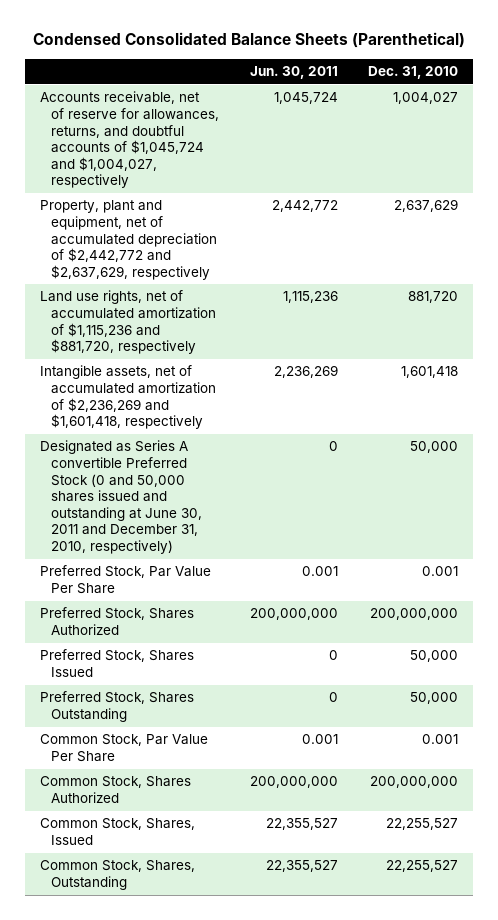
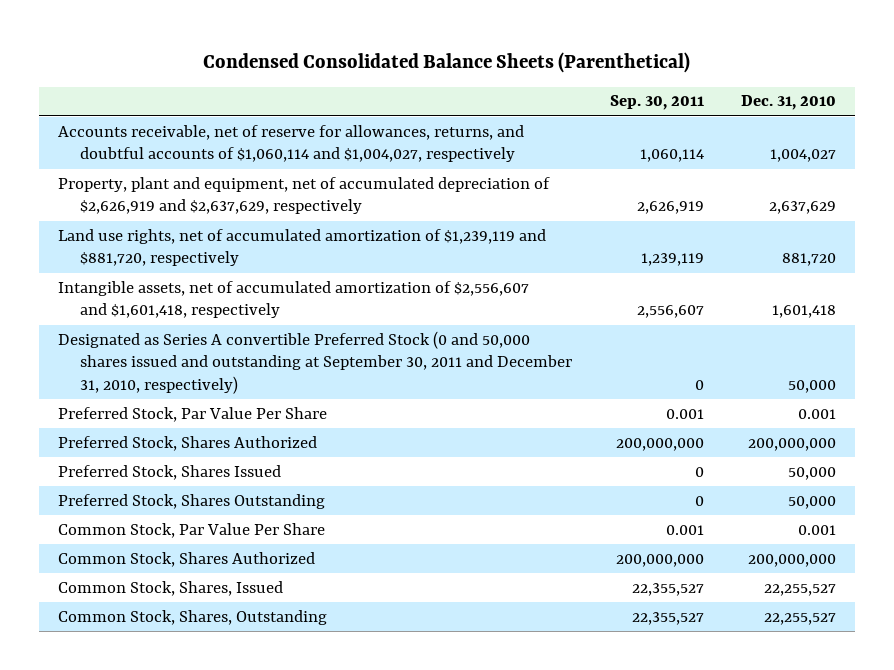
[249,66,338,80] Jun. 30, 2011 -> none
none -> [609,95,704,111] Sep. 30, 2011
[39,91,220,189] Accounts receivable, net of reserve for allowances, returns, and doubtful accounts of $1,045,724 and $1,004,027, respectively -> [57,124,524,163] Accounts receivable, net of reserve for allowances, returns, and doubtful accounts of $1,060,114 and $1,004,027, respectively
[39,200,218,280] Property, plant and equipment, net of accumulated depreciation of $2,442,772 and $2,637,629, respectively -> [57,176,550,215] Property, plant and equipment, net of accumulated depreciation of $2,626,919 and $2,637,629, respectively
[39,290,217,355] Land use rights, net of accumulated amortization of $1,115,236 and $881,720, respectively -> [57,228,546,267] Land use rights, net of accumulated amortization of $1,239,119 and $881,720, respectively
[39,365,217,430] Intangible assets, net of accumulated amortization of $2,236,269 and $1,601,418, respectively -> [57,280,529,319] Intangible assets, net of accumulated amortization of $2,556,607 and $1,601,418, respectively
[39,440,203,554] Designated as Series A convertible Preferred Stock (0 and 50,000 shares issued and outstanding at June 30, 2011 and December 31, 2010, respectively) -> [57,330,573,395] Designated as Series A convertible Preferred Stock (0 and 50,000 shares issued and outstanding at September 30, 2011 and December 31, 2010, respectively)

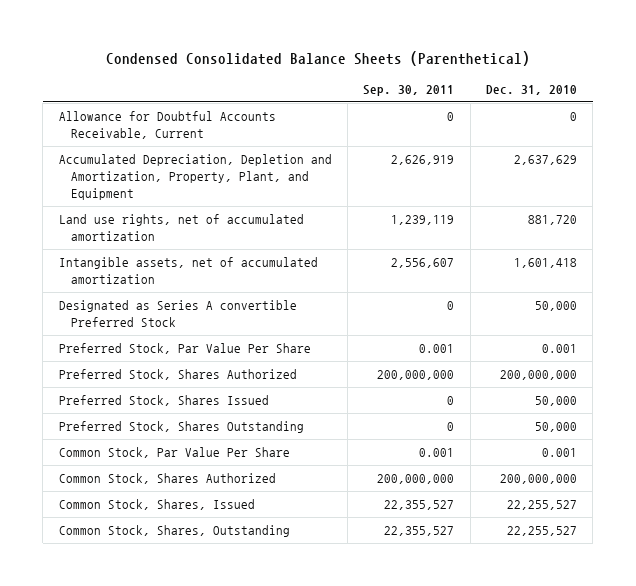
[57,330,573,395] Designated as Series A convertible Preferred Stock (0 and 50,000 shares issued and outstanding at September 30, 2011 and December 31, 2010, respectively) -> none
[57,124,524,163] Accounts receivable, net of reserve for allowances, returns, and doubtful accounts of $1,060,114 and $1,004,027, respectively -> [58,111,276,140] Allowance for Doubtful Accounts Receivable, Current
[639,149,704,163] 1,060,114 -> [447,112,455,122] 0
[770,149,837,163] 1,004,027 -> [570,112,578,122] 0
[57,176,550,215] Property, plant and equipment, net of accumulated depreciation of $2,626,919 and $2,637,629, respectively -> [58,154,332,200] Accumulated Depreciation, Depletion and Amortization, Property, Plant, and Equipment
[57,228,546,267] Land use rights, net of accumulated amortization of $1,239,119 and $881,720, respectively -> [58,214,304,242] Land use rights, net of accumulated amortization
[57,280,529,319] Intangible assets, net of accumulated amortization of $2,556,607 and $1,601,418, respectively -> [58,257,318,285] Intangible assets, net of accumulated amortization
none -> [58,300,297,328] Designated as Series A convertible Preferred Stock

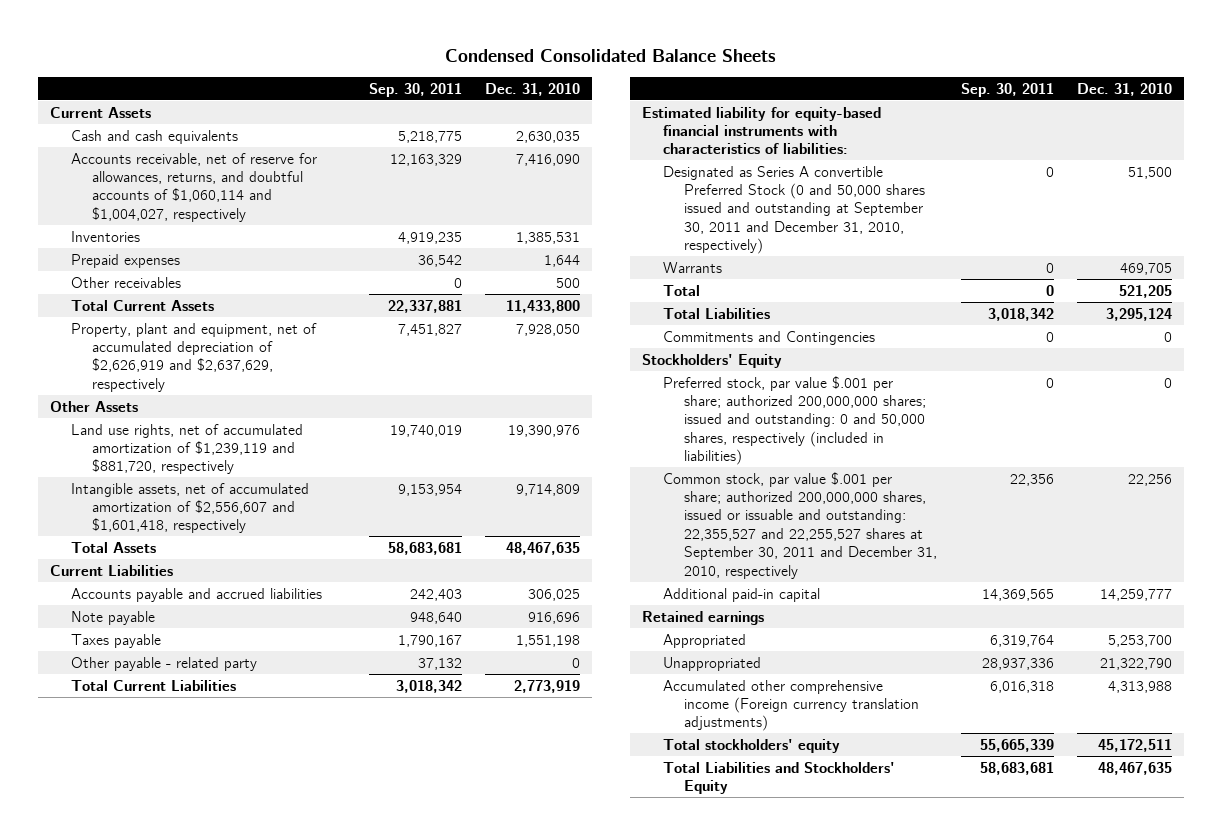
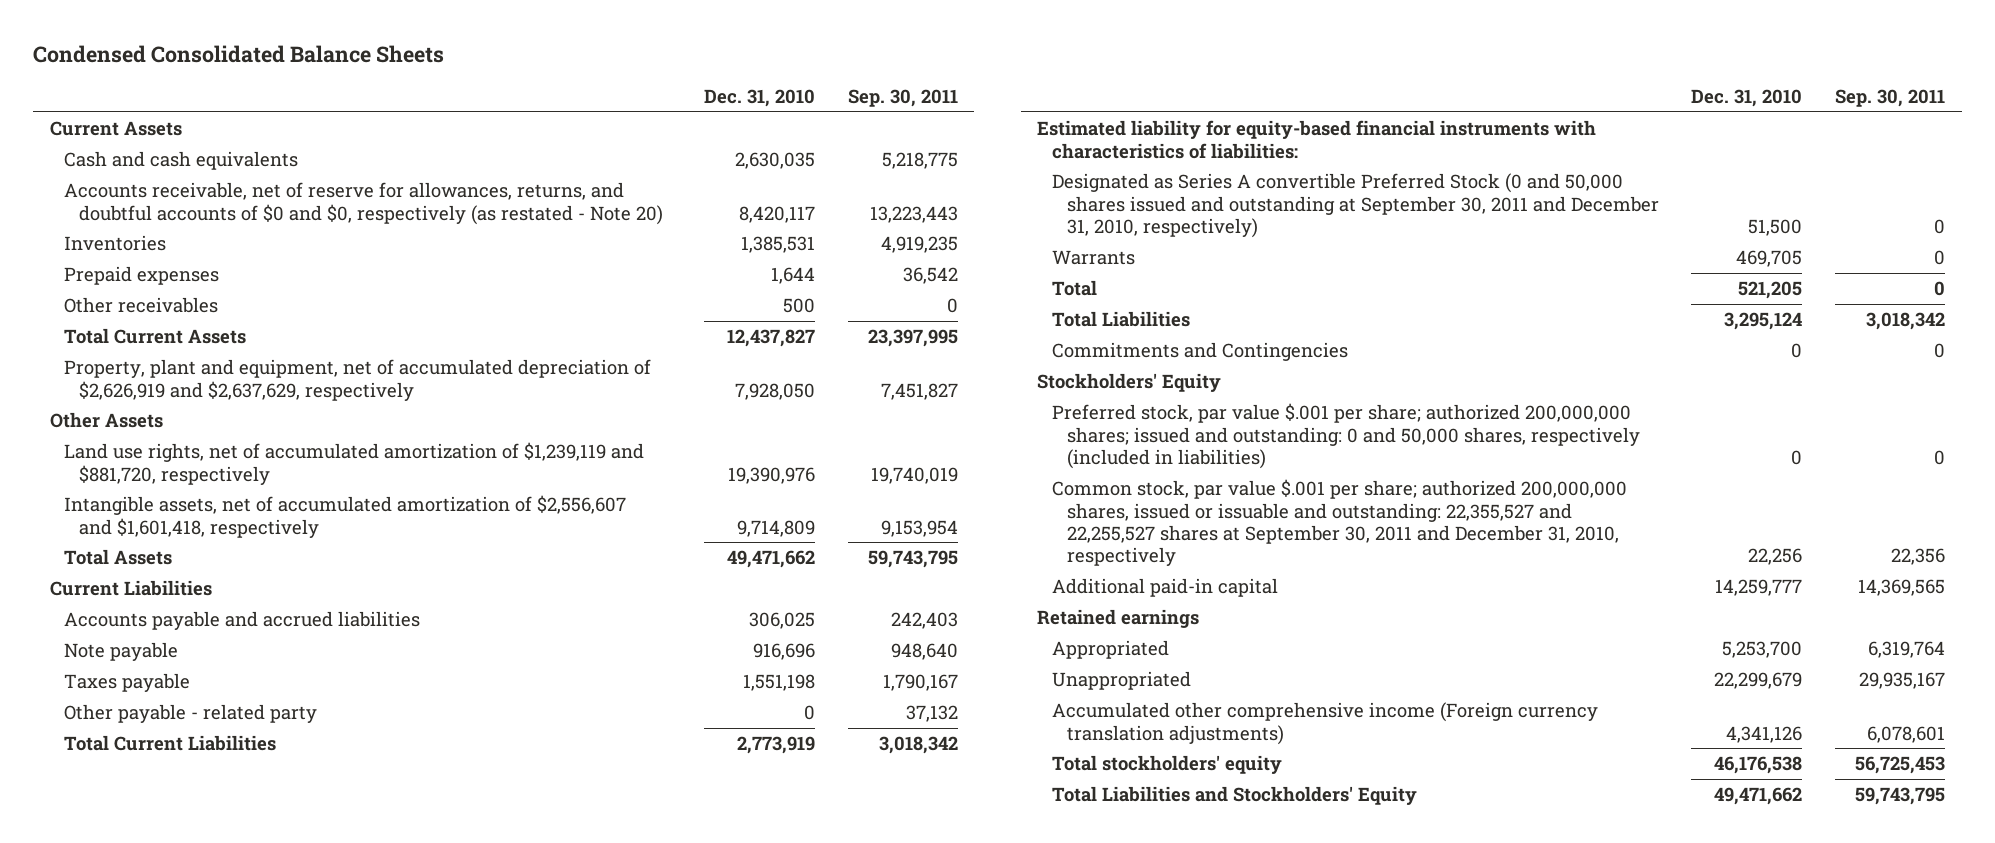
[71,152,318,222] Accounts receivable, net of reserve for allowances, returns, and doubtful accounts of $1,060,114 and $1,004,027, respectively -> [64,182,664,225] Accounts receivable, net of reserve for allowances, returns, and doubtful accounts of $0 and $0, respectively (as restated - Note 20)
[389,153,462,166] 12,163,329 -> [869,205,958,223] 13,223,443
[516,153,581,166] 7,416,090 -> [738,205,815,223] 8,420,117
[387,299,462,313] 22,337,881 -> [867,329,958,348] 23,397,995
[506,299,581,313] 11,433,800 -> [726,329,815,348] 12,437,827
[387,541,462,555] 58,683,681 -> [867,550,958,569] 59,743,795
[506,541,581,555] 48,467,635 -> [726,550,815,569] 49,471,662
[981,657,1054,670] 28,937,336 -> [1859,672,1946,690] 29,935,167
[1100,657,1173,670] 21,322,790 -> [1714,672,1803,690] 22,299,679
[989,680,1054,693] 6,016,318 -> [1867,725,1946,743] 6,078,601
[1108,680,1173,693] 4,313,988 -> [1726,725,1803,743] 4,341,126
[979,738,1054,752] 55,665,339 -> [1855,756,1946,775] 56,725,453
[1098,738,1173,752] 45,172,511 -> [1714,756,1803,775] 46,176,538
[979,761,1054,775] 58,683,681 -> [1855,787,1946,806] 59,743,795
[1098,761,1173,775] 48,467,635 -> [1714,787,1803,806] 49,471,662

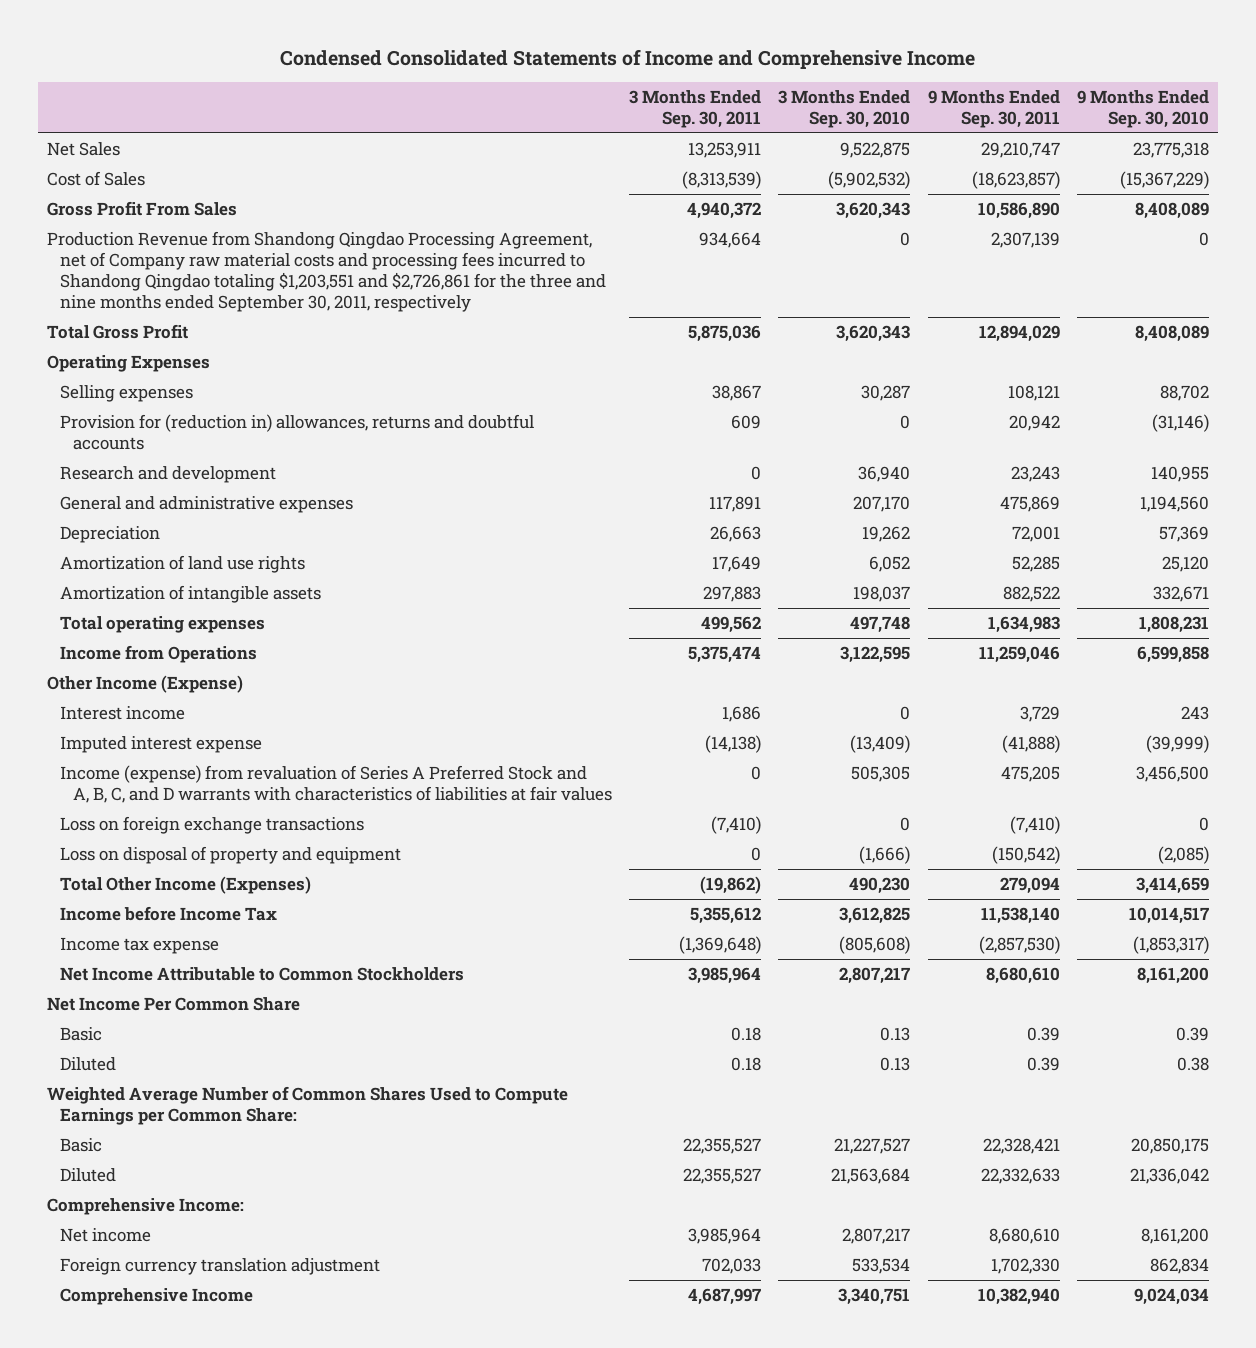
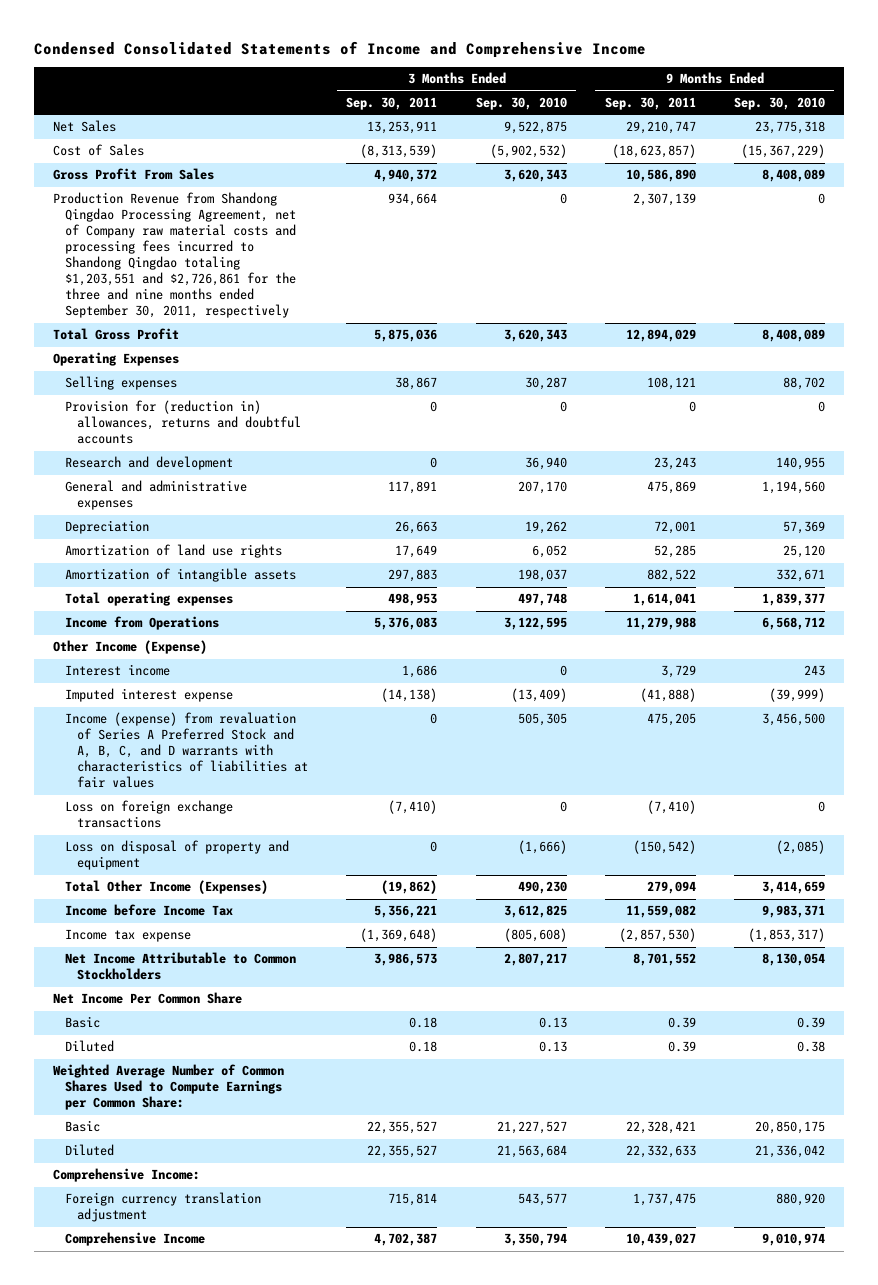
[730,415,761,430] 609 -> [430,401,438,413] 0
[1008,415,1060,432] 20,942 -> [688,401,696,413] 0
[1152,414,1210,433] (31,146) -> [817,401,825,413] 0
[700,616,761,634] 499,562 -> [388,593,438,607] 498,953
[987,616,1060,634] 1,634,983 -> [632,593,696,607] 1,614,041
[1139,616,1210,634] 1,808,231 -> [761,593,825,607] 1,839,377
[687,646,761,664] 5,375,474 -> [374,617,438,631] 5,376,083
[978,646,1060,664] 11,259,046 -> [625,617,696,631] 11,279,988
[1137,646,1210,664] 6,599,858 -> [761,617,825,631] 6,568,712
[689,907,761,925] 5,355,612 -> [374,905,438,919] 5,356,221
[980,907,1060,925] 11,538,140 -> [625,905,696,919] 11,559,082
[1129,907,1210,925] 10,014,517 -> [761,905,825,919] 9,983,371
[687,967,761,985] 3,985,964 -> [374,953,438,967] 3,986,573
[985,967,1060,985] 8,680,610 -> [632,953,696,967] 8,701,552
[1137,967,1210,985] 8,161,200 -> [761,953,825,967] 8,130,054
[59,1228,151,1243] Net income -> none
[701,1258,761,1275] 702,033 -> [388,1193,438,1207] 715,814
[852,1258,911,1275] 533,534 -> [517,1193,567,1207] 543,577
[990,1258,1060,1275] 1,702,330 -> [632,1193,696,1207] 1,737,475
[1150,1258,1210,1275] 862,834 -> [775,1193,825,1207] 880,920
[687,1288,761,1306] 4,687,997 -> [374,1233,438,1247] 4,702,387
[838,1288,911,1306] 3,340,751 -> [503,1233,567,1247] 3,350,794
[977,1288,1060,1306] 10,382,940 -> [625,1233,696,1247] 10,439,027
[1134,1288,1210,1306] 9,024,034 -> [761,1233,825,1247] 9,010,974

